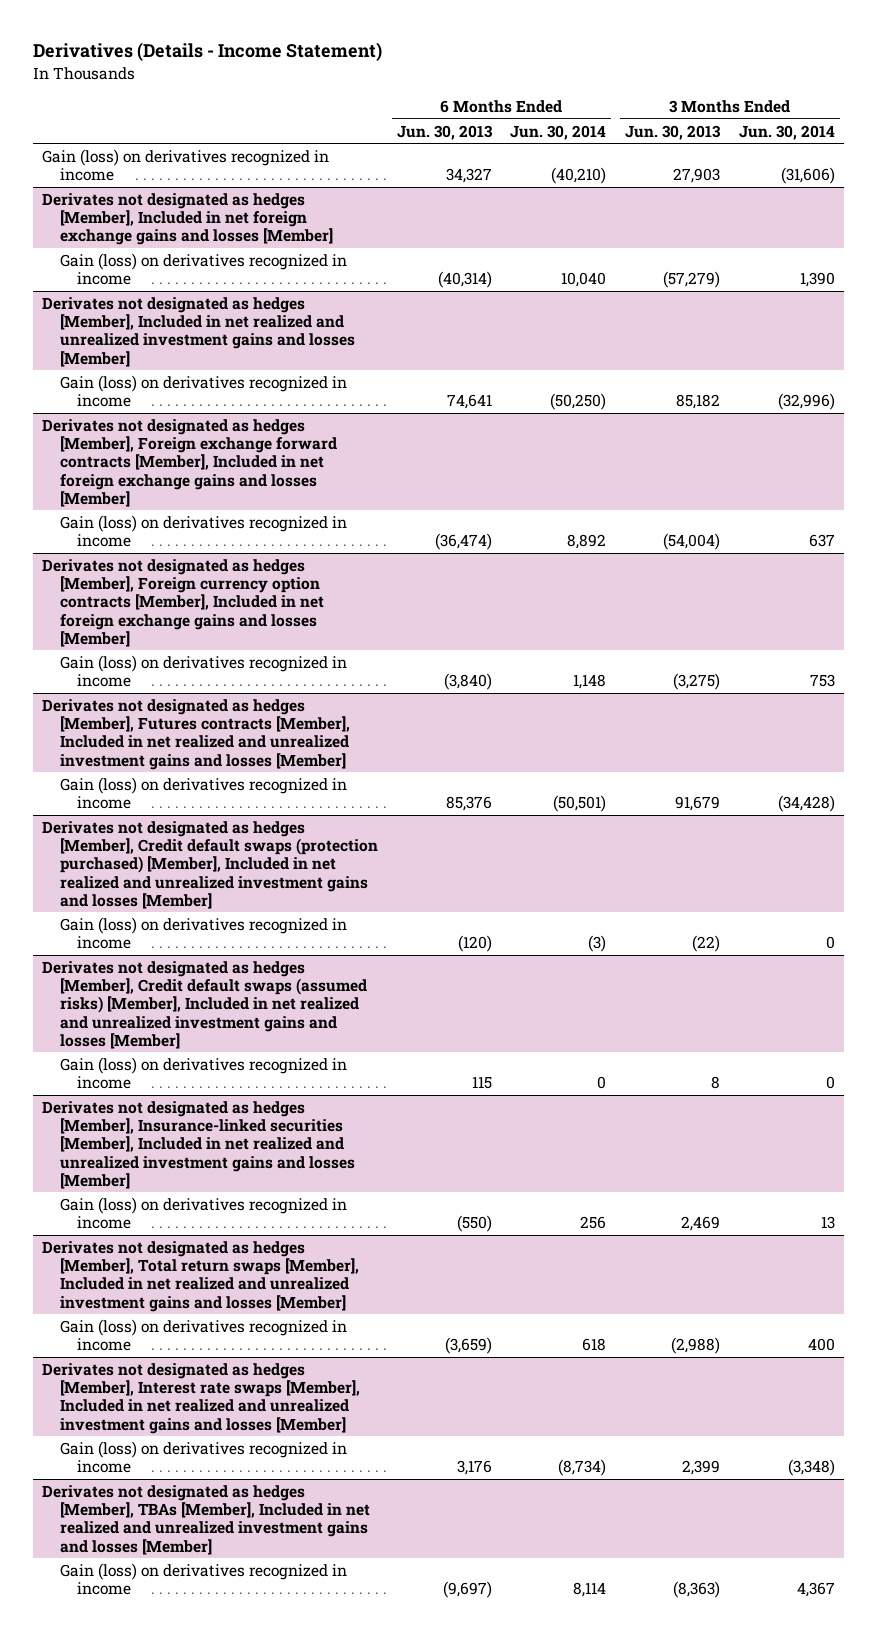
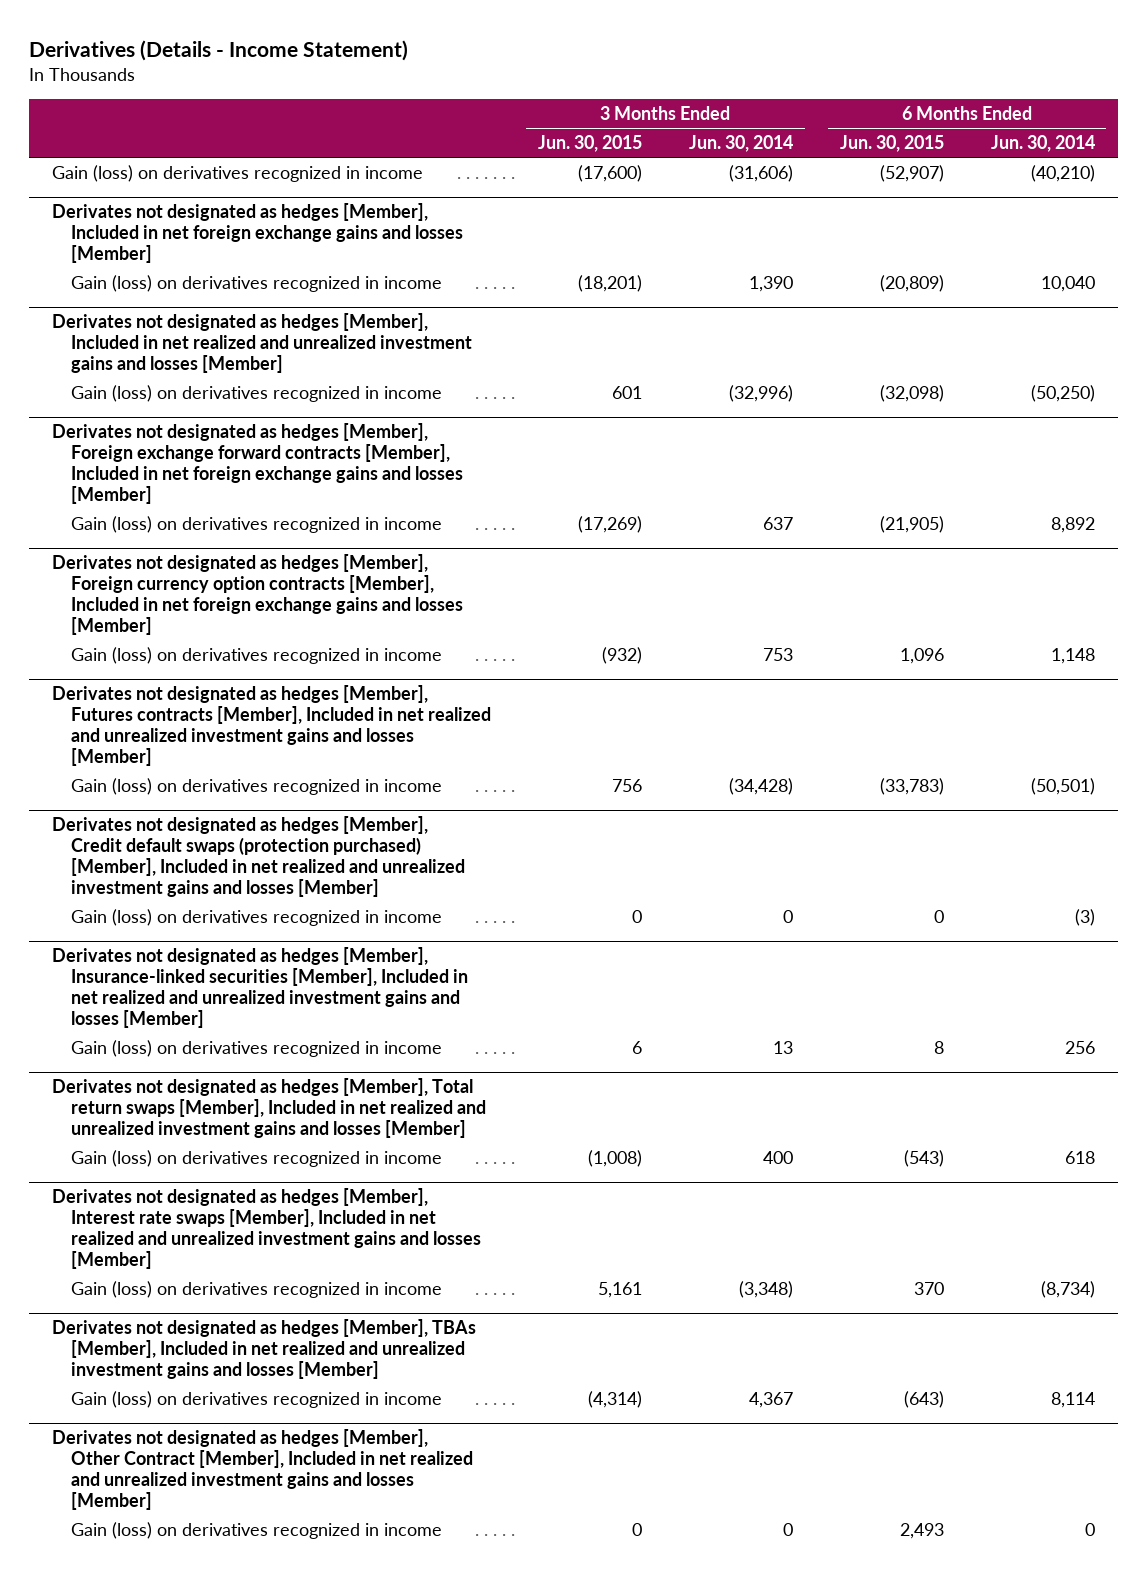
[396,124,493,140] Jun. 30, 2013 -> none
[625,124,722,140] Jun. 30, 2013 -> none
none -> [538,135,643,153] Jun. 30, 2015
none -> [839,135,944,153] Jun. 30, 2015
[42,960,367,1049] Derivates not designated as hedges [Member], Credit default swaps (assumed risks) [Member], Included in net realized and unrealized investment gains and losses [Member] -> none
[59,1056,347,1090] Gain (loss) on derivatives recognized in income -> none
none -> [52,1429,474,1510] Derivates not designated as hedges [Member], Other Contract [Member], Included in net realized and unrealized investment gains and losses [Member]
none -> [71,1522,443,1540] Gain (loss) on derivatives recognized in income

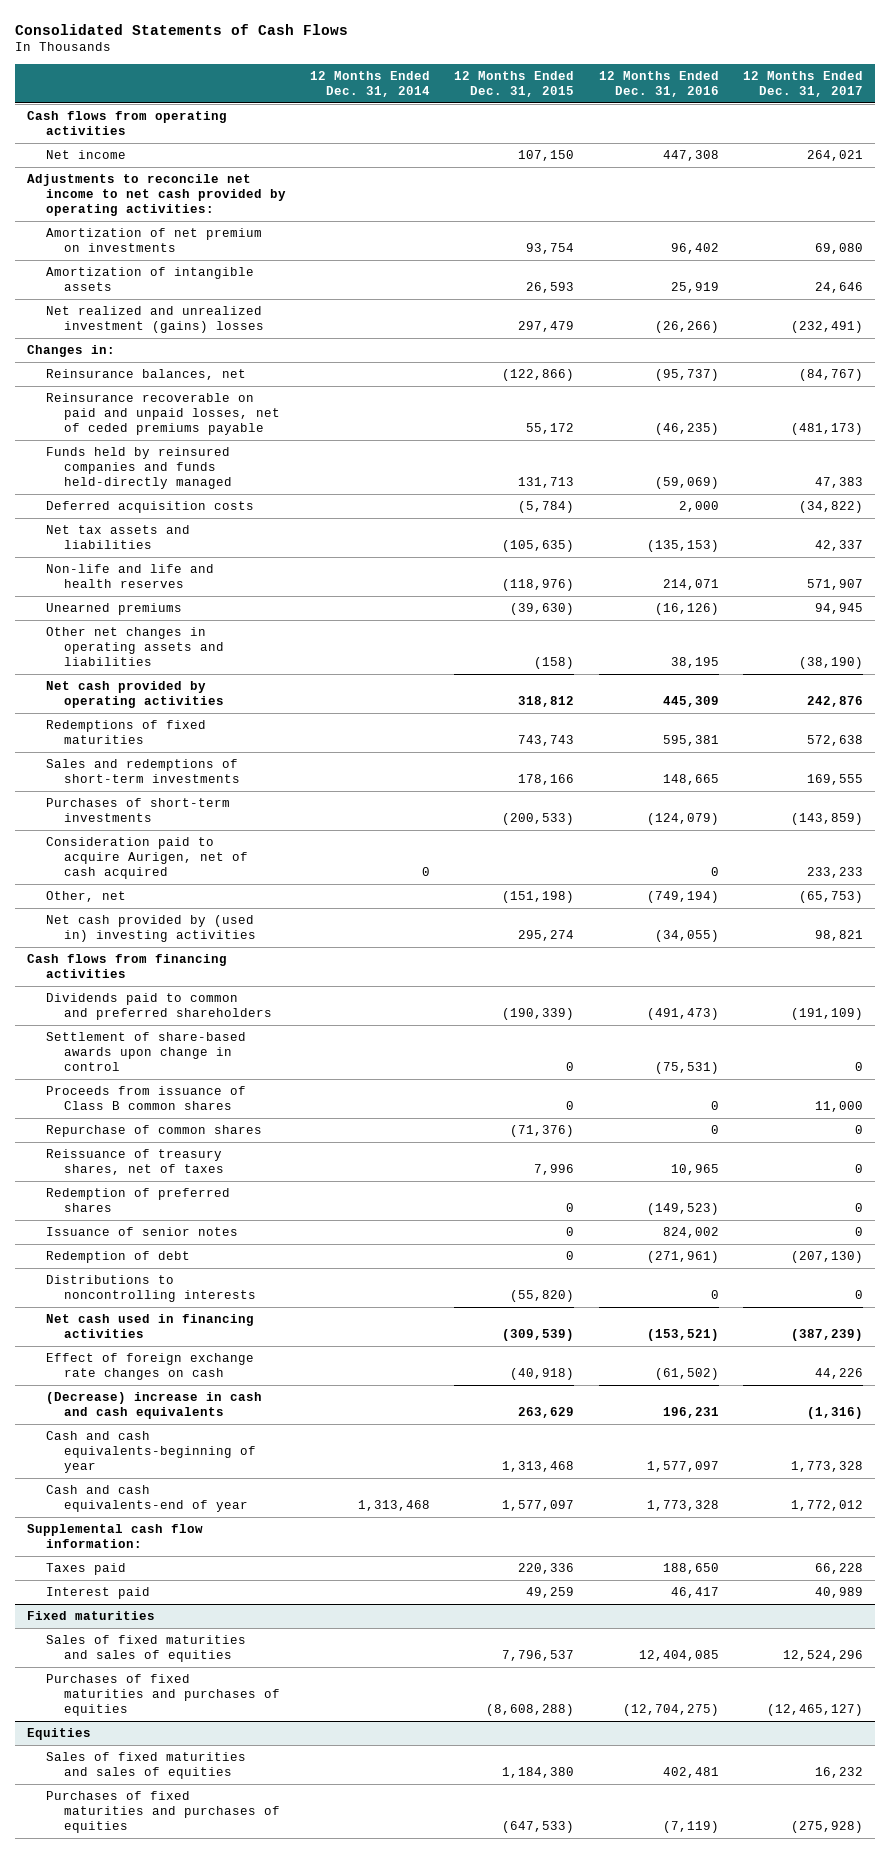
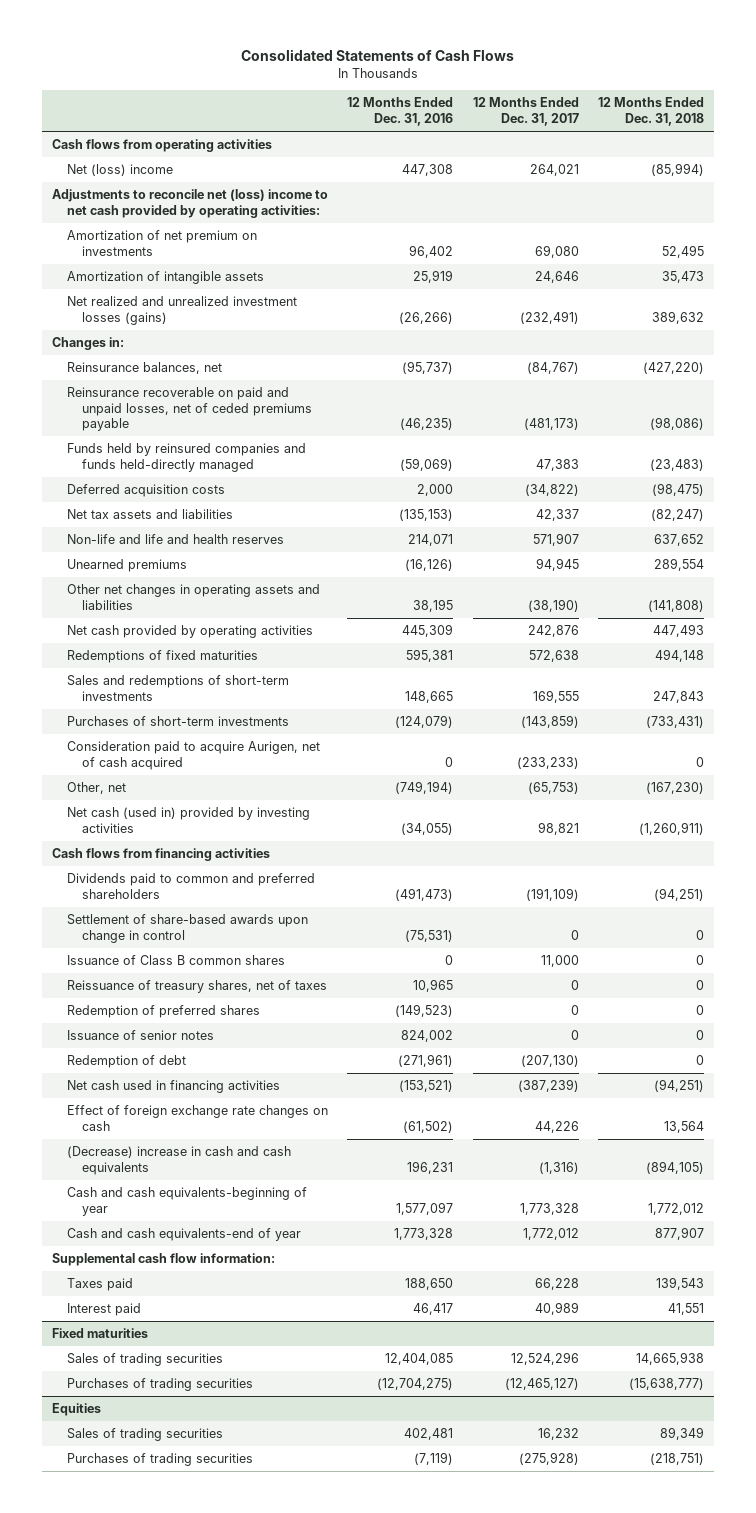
[310,70,431,97] 12 Months Ended Dec. 31, 2014 -> none
[454,70,575,97] 12 Months Ended Dec. 31, 2015 -> none
none -> [598,97,705,126] 12 Months Ended Dec. 31, 2018
[45,150,126,160] Net income -> [67,163,174,176] Net (loss) income
[27,174,286,216] Adjustments to reconcile net income to net cash provided by operating activities: -> [52,188,329,218] Adjustments to reconcile net (loss) income to net cash provided by operating activities:
[45,306,265,333] Net realized and unrealized investment (gains) losses -> [67,295,298,325] Net realized and unrealized investment losses (gains)
[806,866,863,878] 233,233 -> [516,756,579,769] (233,233)
[45,915,257,942] Net cash provided by (used in) investing activities -> [67,806,311,833] Net cash (used in) provided by investing activities
[45,1125,262,1138] Repurchase of common shares -> none
[45,1086,246,1110] Proceeds from issuance of Class B common shares -> [67,954,286,965] Issuance of Class B common shares
[45,1275,257,1302] Distributions to noncontrolling interests -> none
[45,1635,246,1662] Sales of fixed maturities and sales of equities -> [67,1352,224,1366] Sales of trading securities
[45,1674,281,1716] Purchases of fixed maturities and purchases of equities -> [67,1377,254,1391] Purchases of trading securities
[45,1752,246,1779] Sales of fixed maturities and sales of equities -> [67,1427,224,1441] Sales of trading securities
[45,1791,281,1833] Purchases of fixed maturities and purchases of equities -> [67,1452,254,1466] Purchases of trading securities

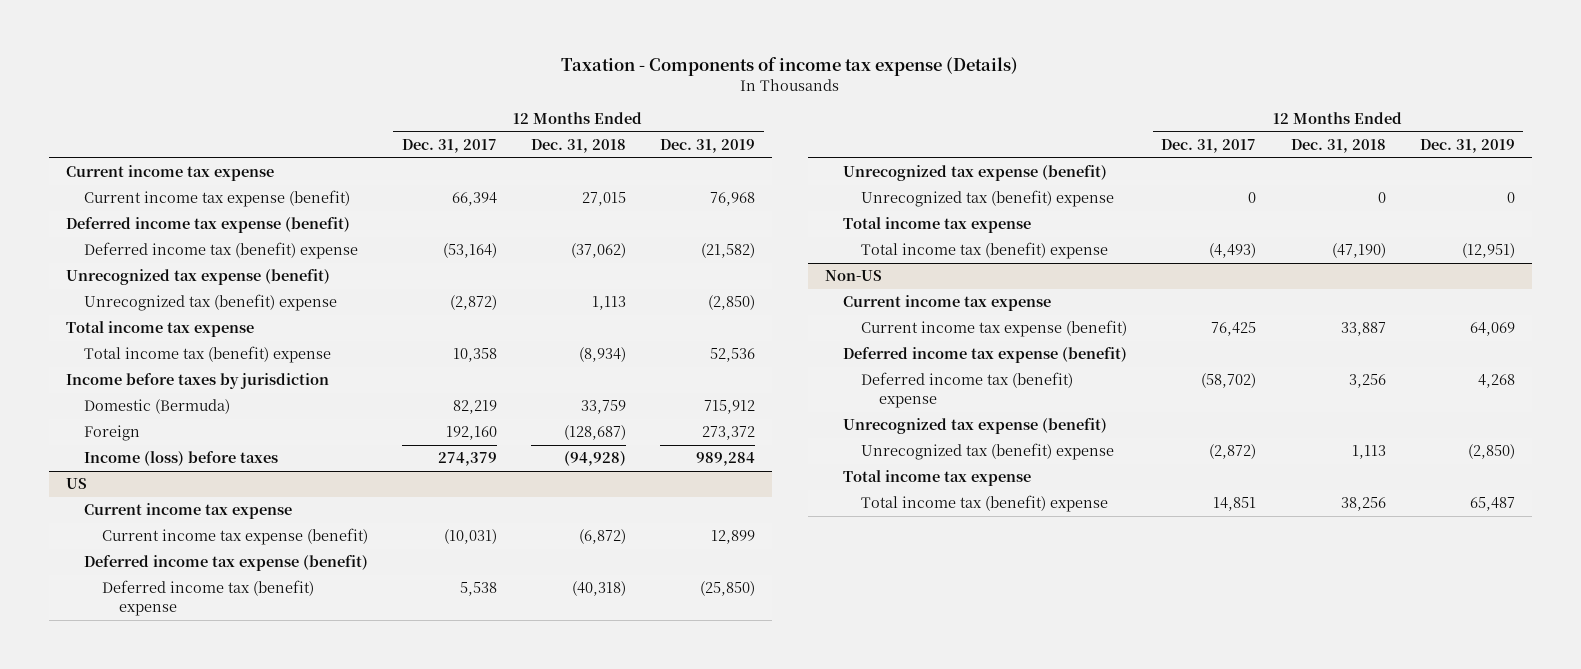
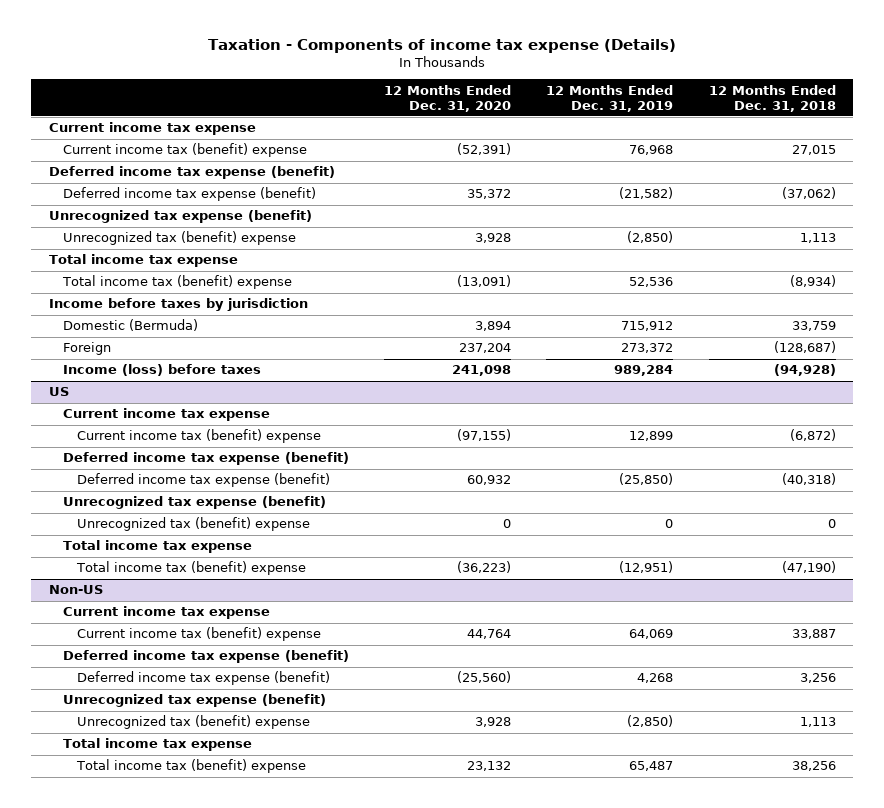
[401,139,497,154] Dec. 31, 2017 -> none
none -> [383,84,511,112] 12 Months Ended Dec. 31, 2020
[83,190,350,208] Current income tax expense (benefit) -> [62,143,307,158] Current income tax (benefit) expense
[83,242,358,260] Deferred income tax (benefit) expense -> [62,187,316,202] Deferred income tax expense (benefit)
[101,528,368,546] Current income tax expense (benefit) -> [76,429,321,444] Current income tax (benefit) expense
[101,580,314,616] Deferred income tax (benefit) expense -> [76,473,330,488] Deferred income tax expense (benefit)
[861,320,1128,338] Current income tax expense (benefit) -> [76,627,321,642] Current income tax (benefit) expense
[861,372,1074,408] Deferred income tax (benefit) expense -> [76,671,330,686] Deferred income tax expense (benefit)

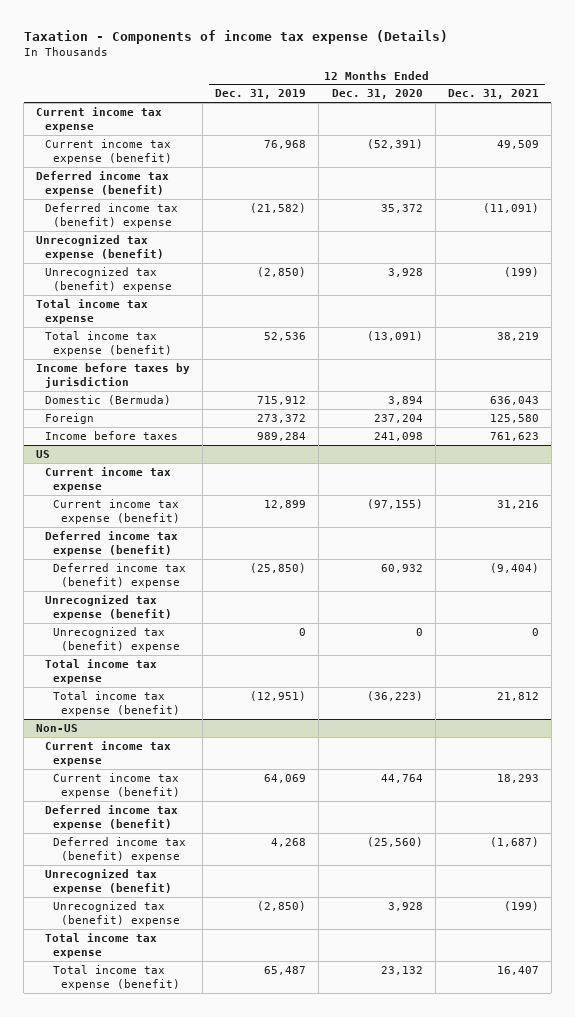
[708,84,836,112] 12 Months Ended Dec. 31, 2018 -> none
none -> [447,89,539,100] Dec. 31, 2021
[62,143,307,158] Current income tax (benefit) expense -> [44,138,172,164] Current income tax expense (benefit)
[62,187,316,202] Deferred income tax expense (benefit) -> [44,202,178,228] Deferred income tax (benefit) expense
[61,275,292,290] Total income tax (benefit) expense -> [44,330,172,356] Total income tax expense (benefit)
[62,364,261,377] Income (loss) before taxes -> [44,430,178,440] Income before taxes
[76,429,321,444] Current income tax (benefit) expense -> [52,498,180,524] Current income tax expense (benefit)
[76,473,330,488] Deferred income tax expense (benefit) -> [52,562,186,588] Deferred income tax (benefit) expense
[75,561,306,576] Total income tax (benefit) expense -> [52,690,180,716] Total income tax expense (benefit)
[76,627,321,642] Current income tax (benefit) expense -> [52,772,180,798] Current income tax expense (benefit)
[76,671,330,686] Deferred income tax expense (benefit) -> [52,836,186,862] Deferred income tax (benefit) expense
[75,759,306,774] Total income tax (benefit) expense -> [52,964,180,990] Total income tax expense (benefit)

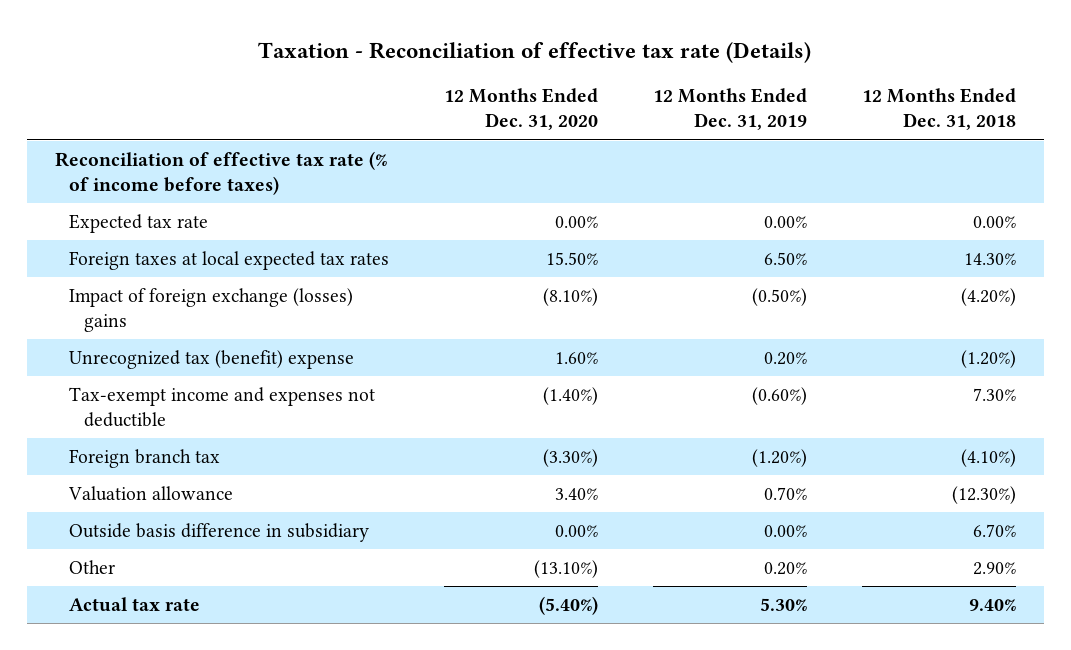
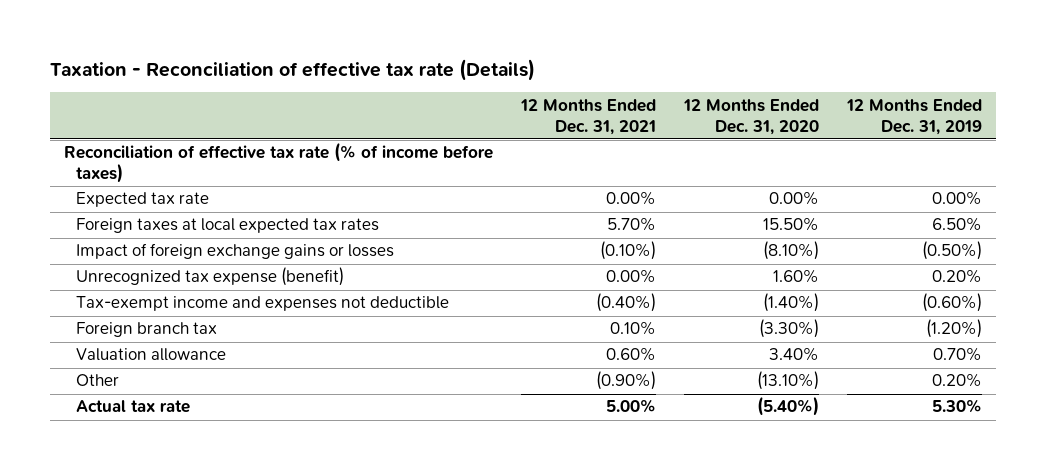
[862,88,1017,131] 12 Months Ended Dec. 31, 2018 -> none
none -> [519,98,656,135] 12 Months Ended Dec. 31, 2021
[69,287,354,332] Impact of foreign exchange (losses) gains -> [76,243,395,260] Impact of foreign exchange gains or losses
[69,349,355,369] Unrecognized tax (benefit) expense -> [76,267,345,287] Unrecognized tax expense (benefit)
[69,522,370,542] Outside basis difference in subsidiary -> none

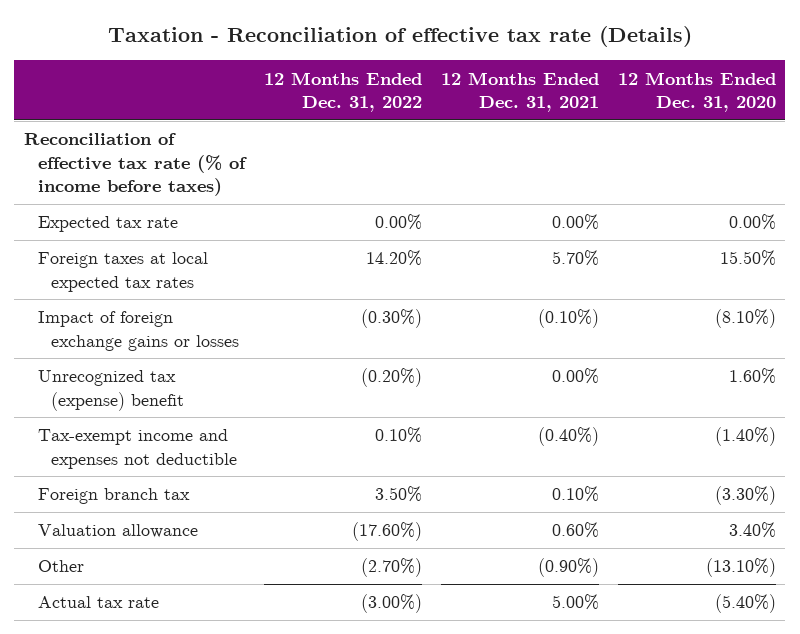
[845,98,982,135] 12 Months Ended Dec. 31, 2019 -> none
none -> [263,71,422,113] 12 Months Ended Dec. 31, 2022
[76,267,345,287] Unrecognized tax expense (benefit) -> [37,370,185,411] Unrecognized tax (expense) benefit

